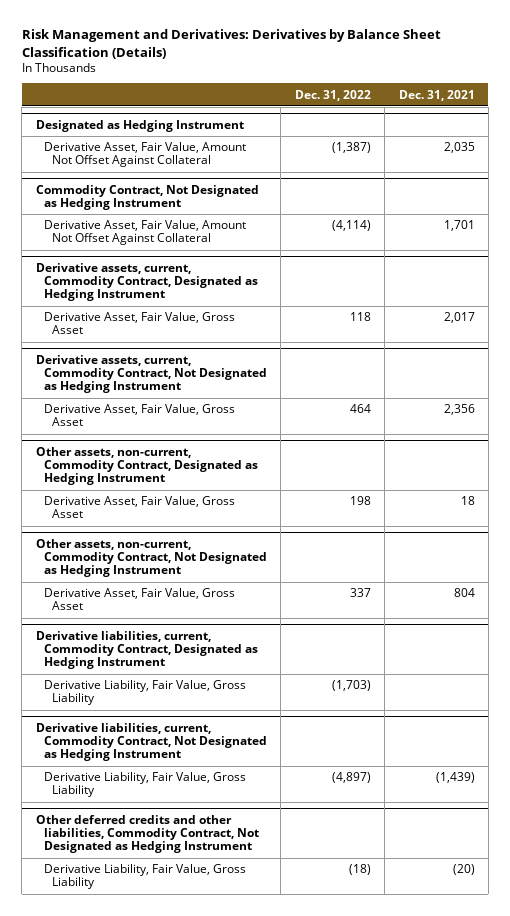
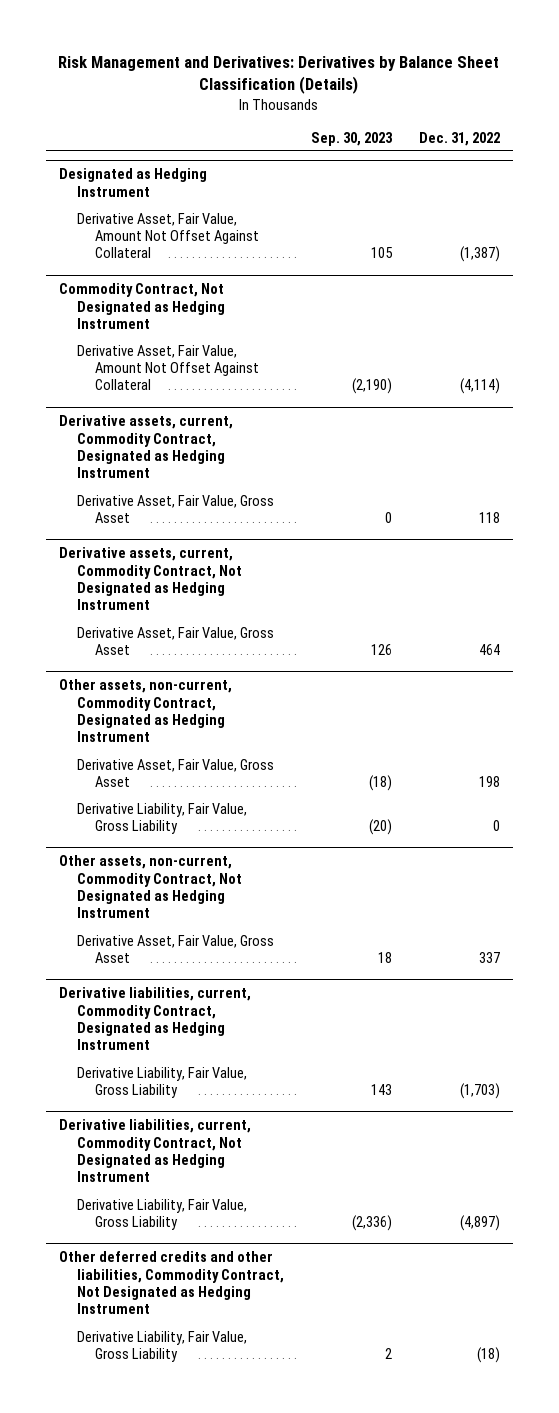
[398,89,475,101] Dec. 31, 2021 -> none
none -> [310,131,393,146] Sep. 30, 2023
none -> [76,802,247,834] Derivative Liability, Fair Value, Gross Liability

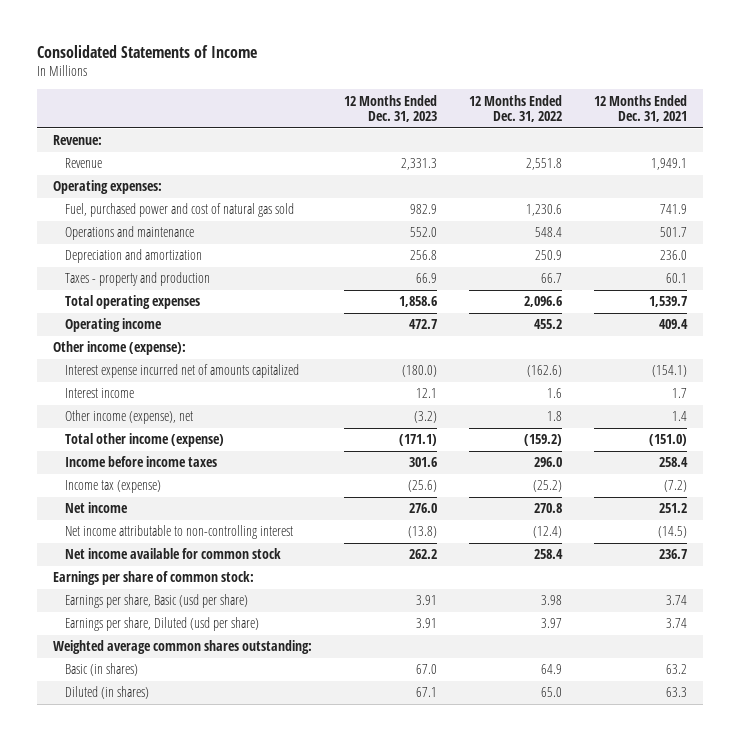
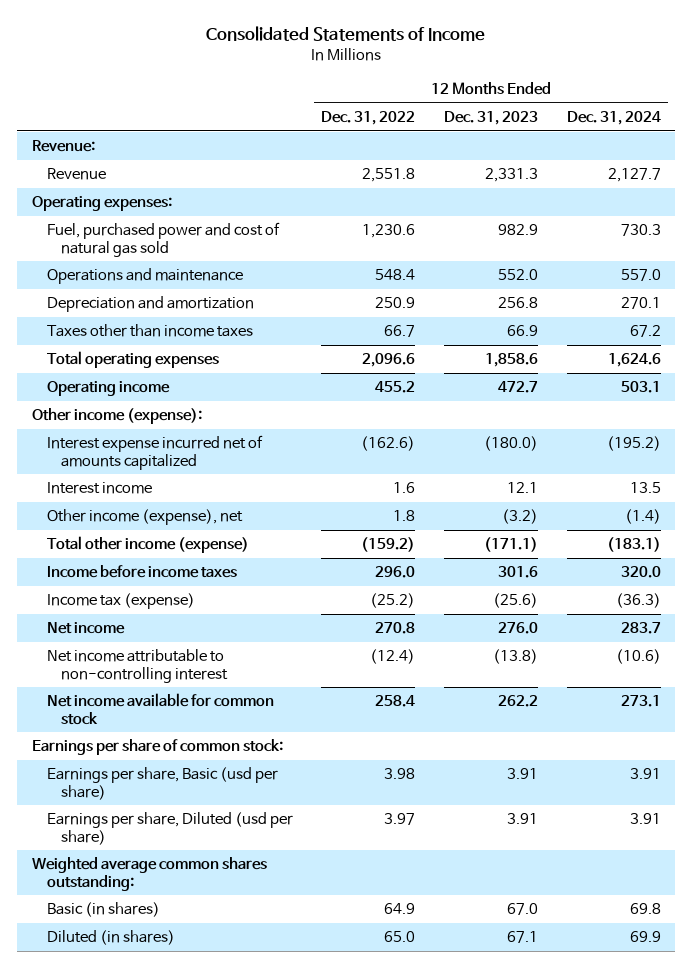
[593,94,687,123] 12 Months Ended Dec. 31, 2021 -> none
none -> [566,111,661,126] Dec. 31, 2024
[65,272,211,287] Taxes - property and production -> [46,324,253,338] Taxes other than income taxes

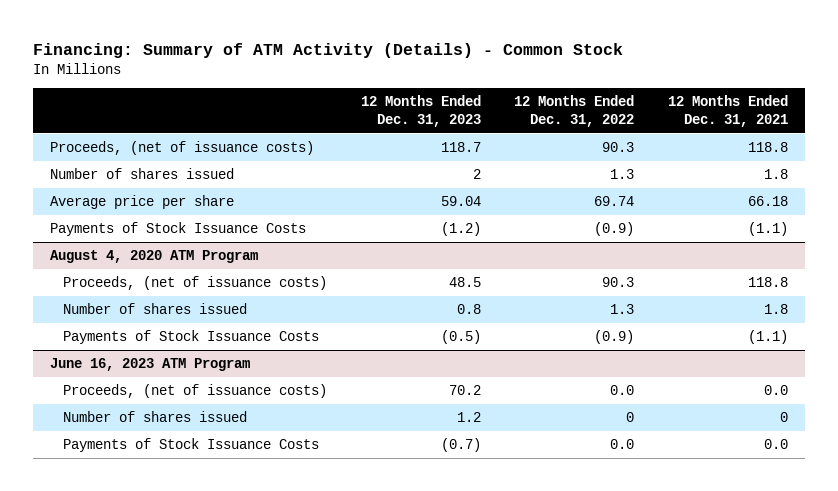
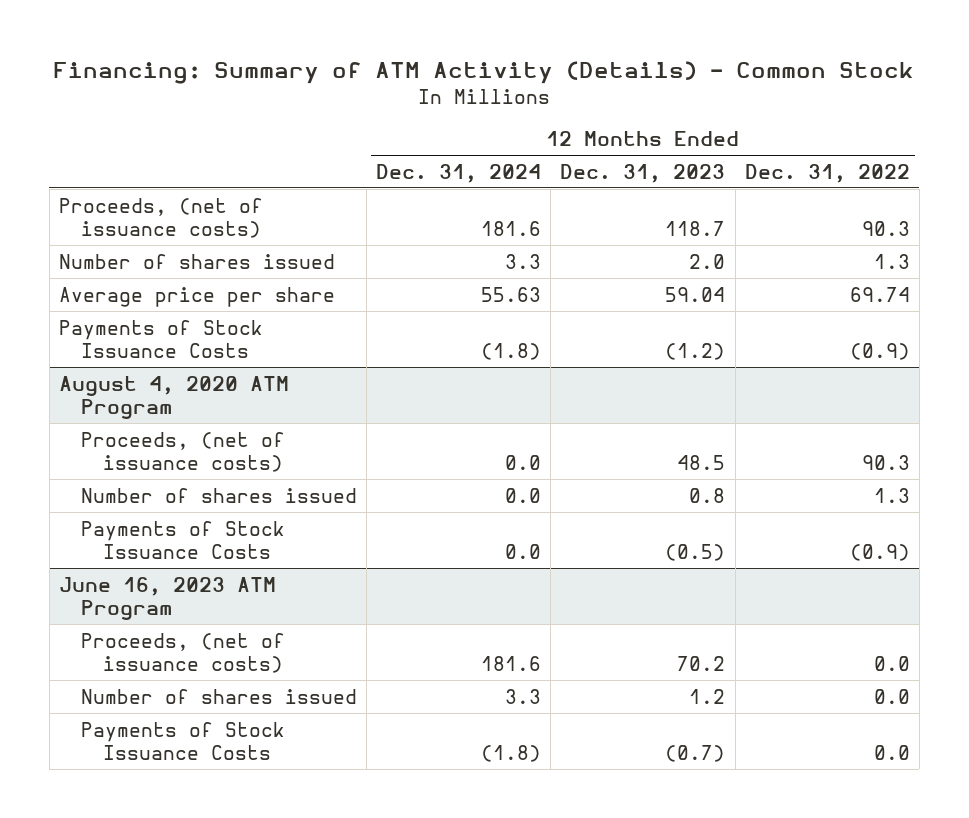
[667,95,788,128] 12 Months Ended Dec. 31, 2021 -> none
none -> [376,163,542,183] Dec. 31, 2024
[472,169,481,180] 2 -> [689,253,726,269] 2.0
[626,412,635,423] 0 -> [873,688,910,704] 0.0

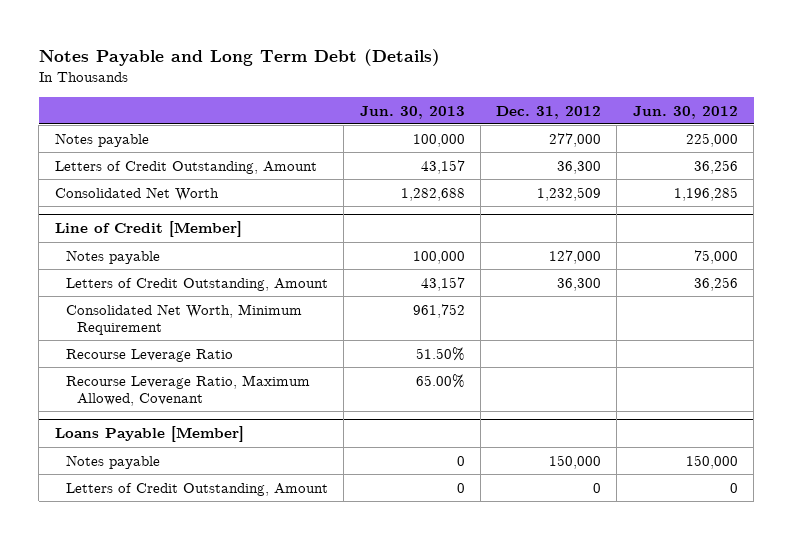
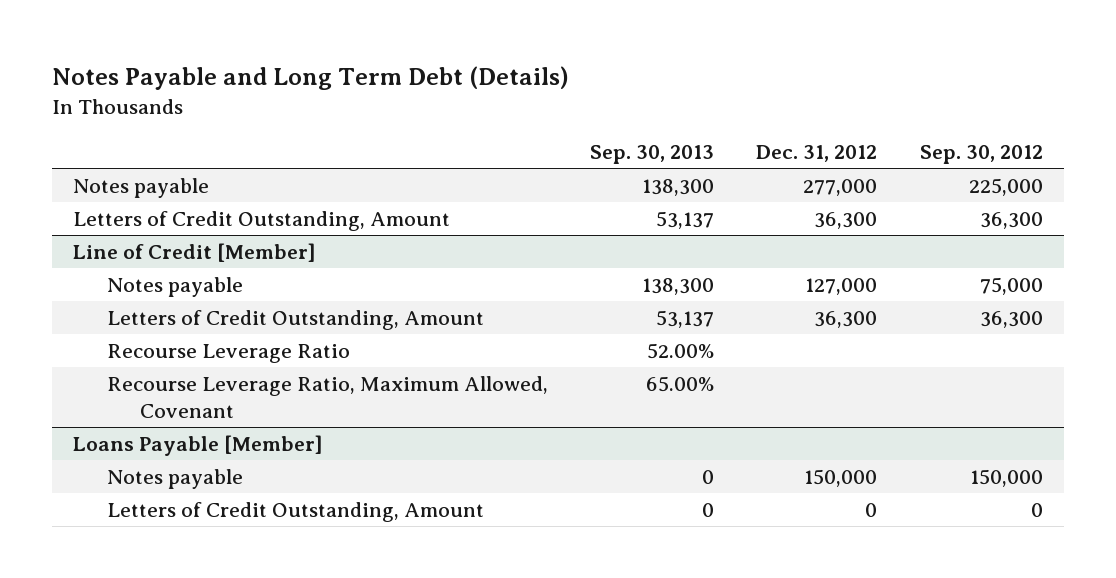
[359,105,465,119] Jun. 30, 2013 -> none
[632,105,738,119] Jun. 30, 2012 -> none
none -> [589,145,714,165] Sep. 30, 2013
none -> [919,145,1043,165] Sep. 30, 2012
[54,186,219,201] Consolidated Net Worth -> none
[65,303,302,336] Consolidated Net Worth, Minimum Requirement -> none

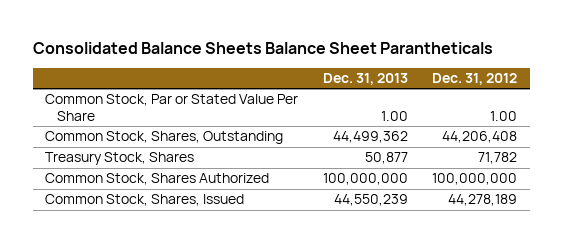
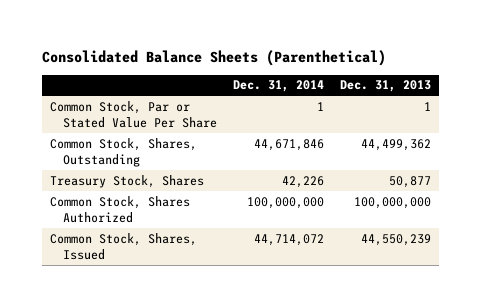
[32,41,493,54] Consolidated Balance Sheets Balance Sheet Parantheticals -> [42,49,387,66] Consolidated Balance Sheets (Parenthetical)
[432,73,518,86] Dec. 31, 2012 -> none
none -> [232,80,324,93] Dec. 31, 2014
[380,110,408,121] 1.00 -> [423,101,431,111] 1

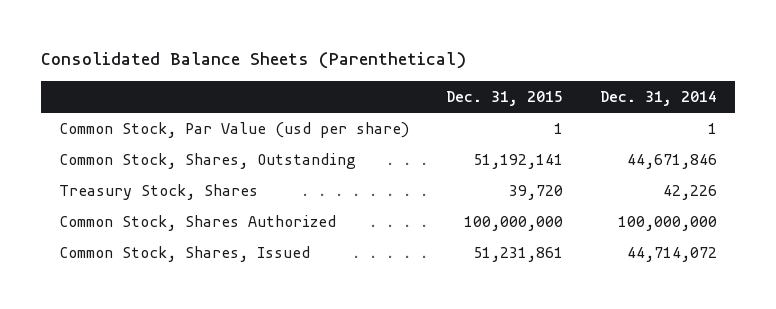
[339,80,431,93] Dec. 31, 2013 -> none
none -> [445,91,563,107] Dec. 31, 2015
[50,100,217,128] Common Stock, Par or Stated Value Per Share -> [59,121,410,138] Common Stock, Par Value (usd per share)

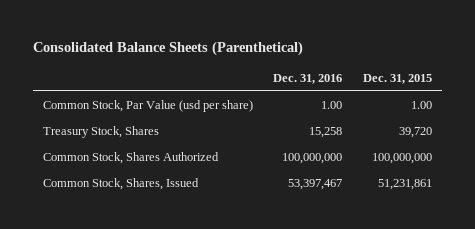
[599,91,717,107] Dec. 31, 2014 -> none
none -> [273,73,343,84] Dec. 31, 2016
[59,152,357,169] Common Stock, Shares, Outstanding -> none
[553,122,563,134] 1 -> [410,100,432,109] 1.00

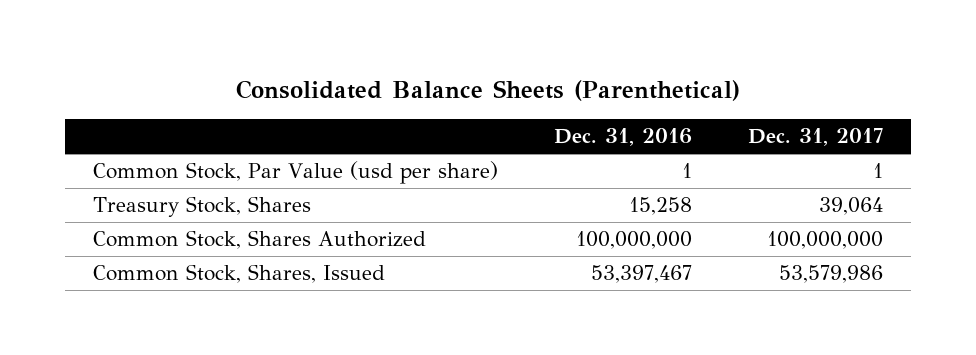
[362,73,432,84] Dec. 31, 2015 -> none
none -> [748,128,884,147] Dec. 31, 2017
[321,100,343,109] 1.00 -> [682,163,693,179] 1

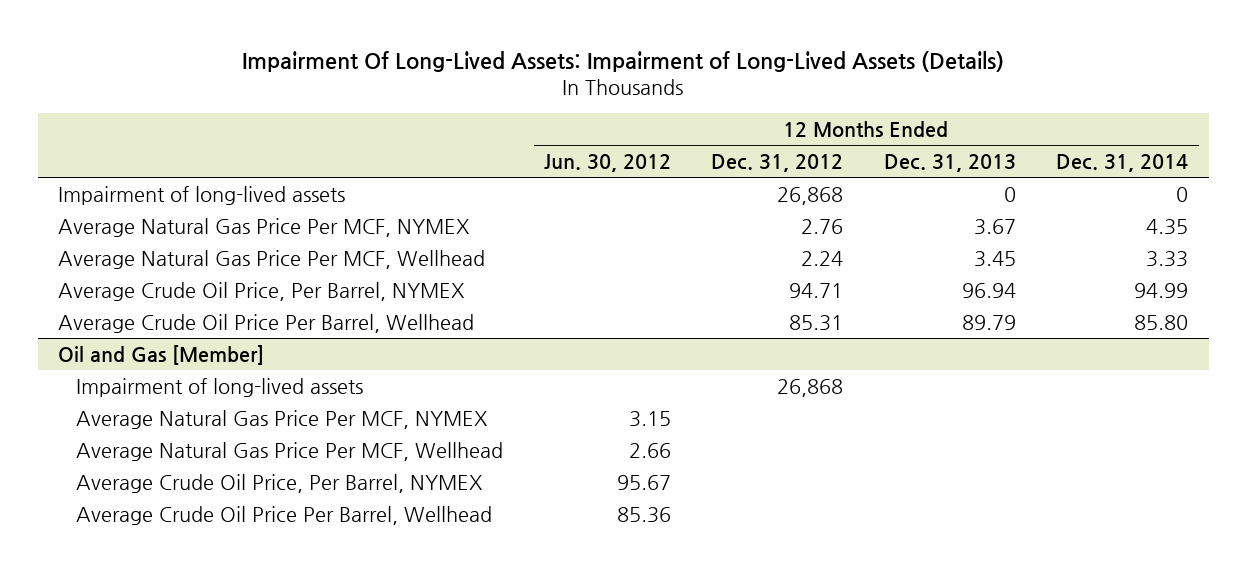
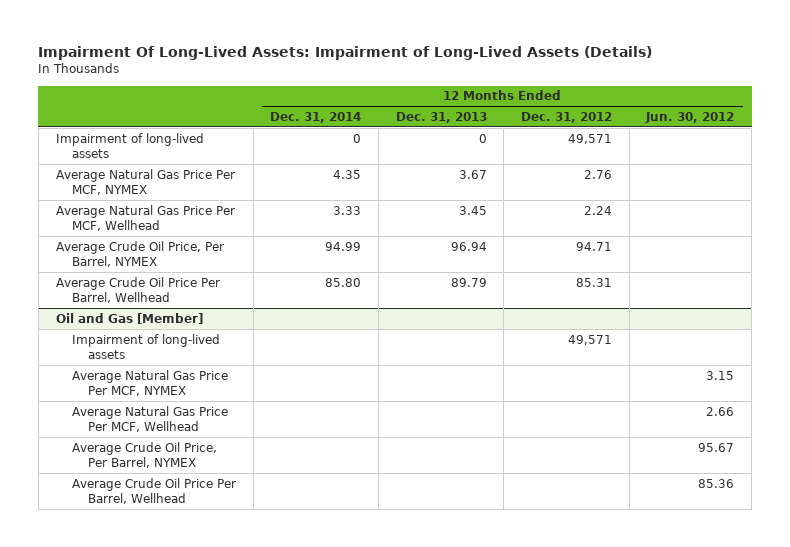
[777,186,844,205] 26,868 -> [567,133,612,144] 49,571
[777,378,844,397] 26,868 -> [567,334,612,345] 49,571

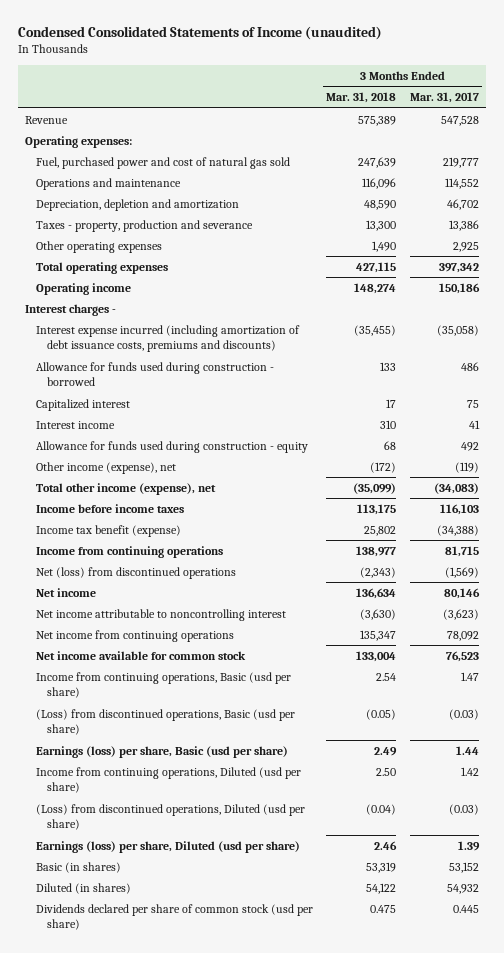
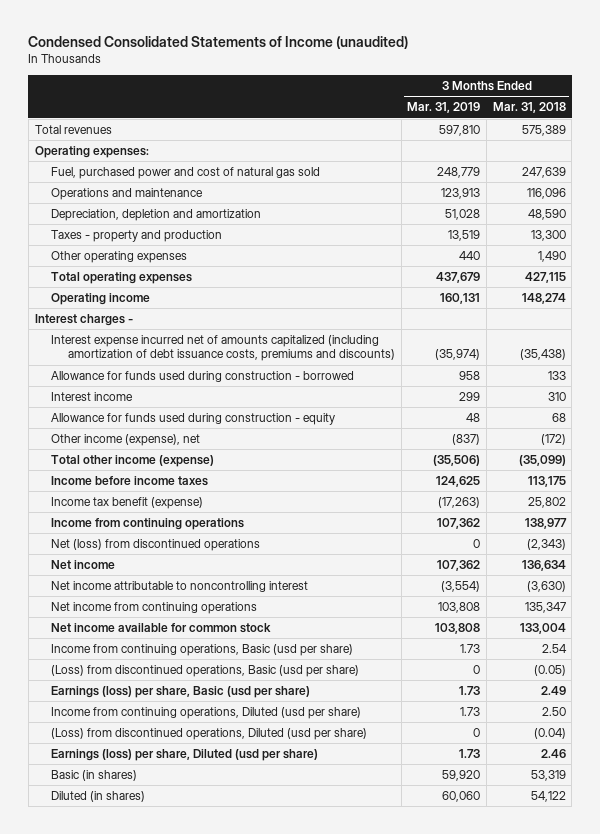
[409,92,479,104] Mar. 31, 2017 -> none
none -> [407,102,481,114] Mar. 31, 2019
[24,115,68,124] Revenue -> [34,124,112,134] Total revenues
[36,219,254,232] Taxes - property, production and severance -> [51,229,223,242] Taxes - property and production
[36,324,301,353] Interest expense incurred (including amortization of debt issuance costs, premiums and discounts) -> [51,334,395,362] Interest expense incurred net of amounts capitalized (including amortization of debt issuance costs, premiums and discounts)
[354,324,397,336] (35,455) -> [519,349,566,361] (35,438)
[36,398,131,411] Capitalized interest -> none
[36,482,217,495] Total other income (expense), net -> [51,454,215,467] Total other income (expense)
[36,903,314,931] Dividends declared per share of common stock (usd per share) -> none

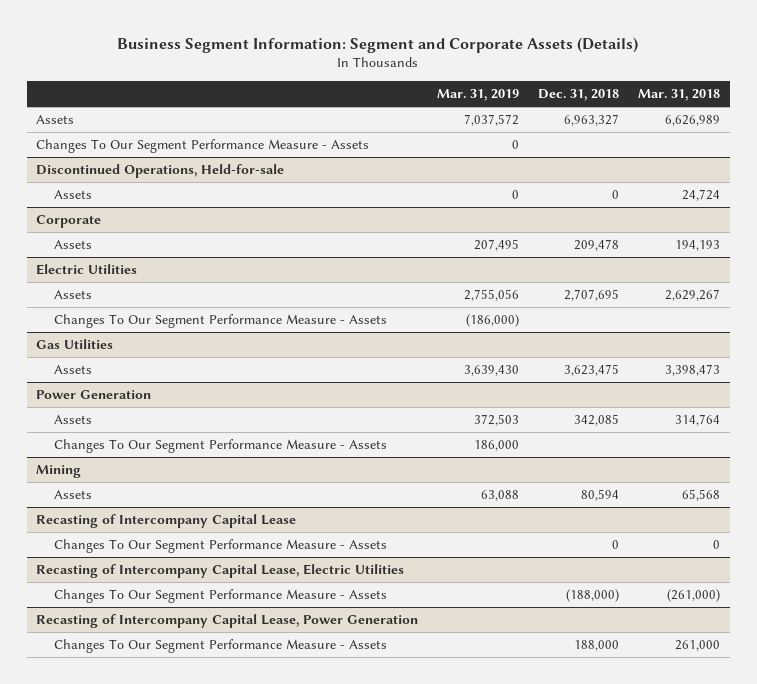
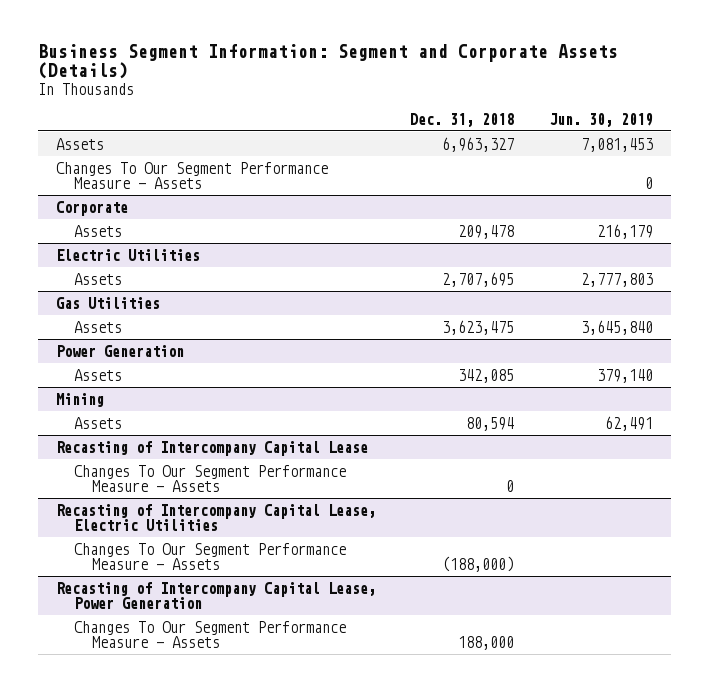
[437,89,520,102] Mar. 31, 2019 -> none
[638,89,721,102] Mar. 31, 2018 -> none
none -> [549,112,654,127] Jun. 30, 2019
[36,164,285,179] Discontinued Operations, Held-for-sale -> none
[54,190,93,200] Assets -> none
[54,314,388,329] Changes To Our Segment Performance Measure - Assets -> none
[54,439,388,454] Changes To Our Segment Performance Measure - Assets -> none

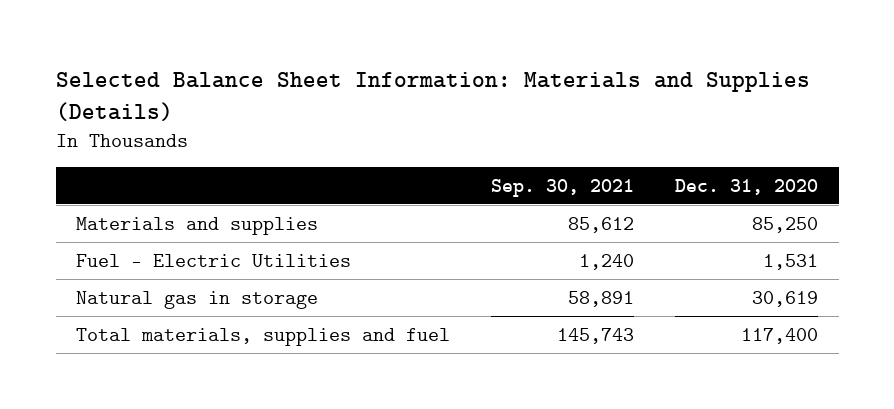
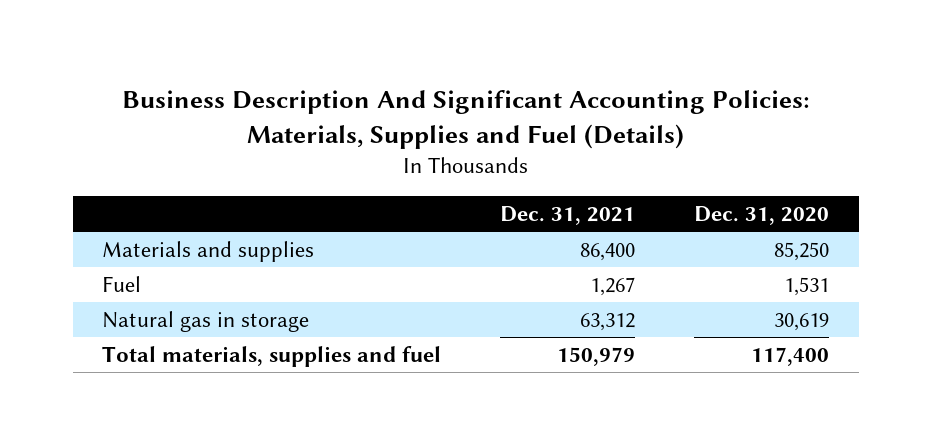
[55,72,810,122] Selected Balance Sheet Information: Materials and Supplies (Details) -> [121,89,810,149] Business Description And Significant Accounting Policies: Materials, Supplies and Fuel (Details)
[491,178,635,197] Sep. 30, 2021 -> none
none -> [500,205,636,225] Dec. 31, 2021
[76,253,352,267] Fuel - Electric Utilities -> [102,275,142,292] Fuel

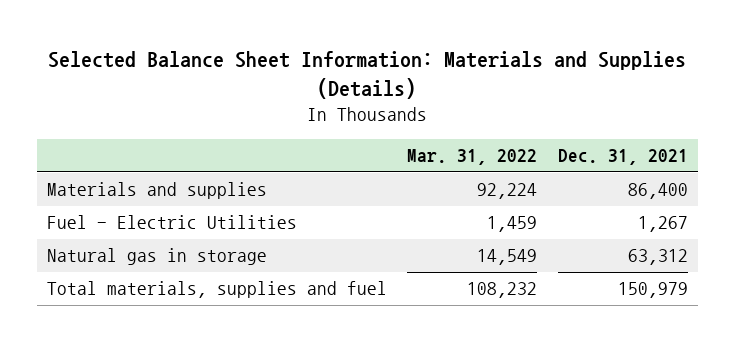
[121,89,810,149] Business Description And Significant Accounting Policies: Materials, Supplies and Fuel (Details) -> [48,50,687,99] Selected Balance Sheet Information: Materials and Supplies (Details)
[694,205,830,225] Dec. 31, 2020 -> none
none -> [407,149,538,166] Mar. 31, 2022
[102,275,142,292] Fuel -> [46,215,297,230] Fuel - Electric Utilities

